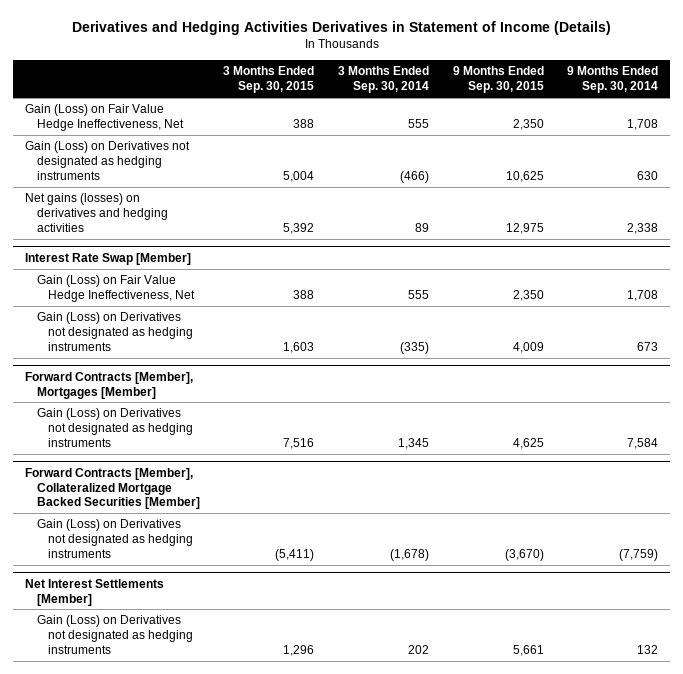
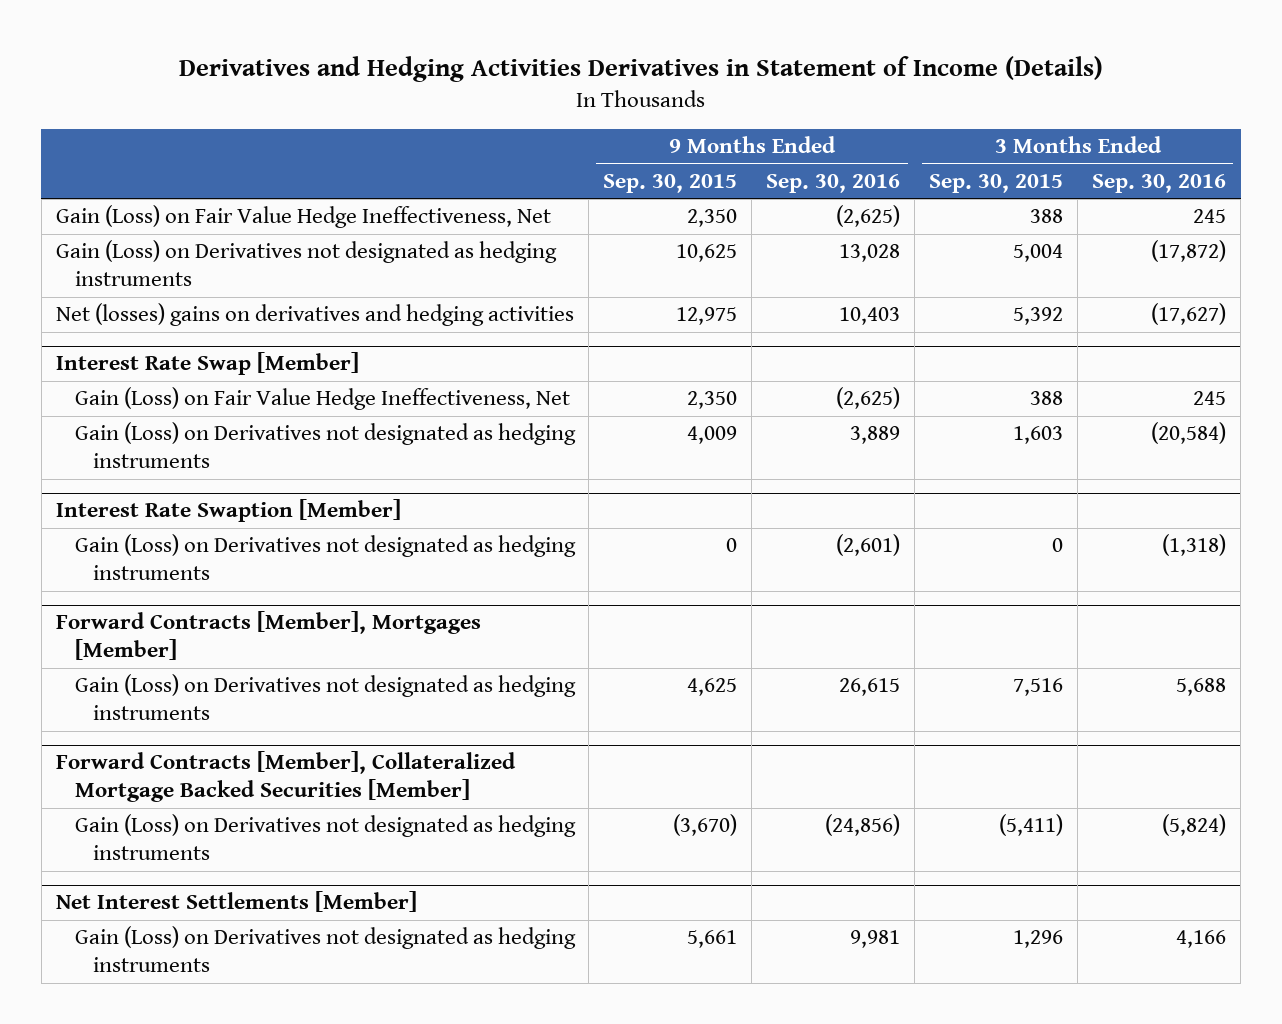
[337,66,429,94] 3 Months Ended Sep. 30, 2014 -> none
[567,66,659,94] 9 Months Ended Sep. 30, 2014 -> none
none -> [766,173,901,193] Sep. 30, 2016
none -> [1092,173,1227,193] Sep. 30, 2016
[24,193,168,233] Net gains (losses) on derivatives and hedging activities -> [55,303,574,327] Net (losses) gains on derivatives and hedging activities
none -> [55,499,401,523] Interest Rate Swaption [Member]
none -> [74,534,576,581] Gain (Loss) on Derivatives not designated as hedging instruments

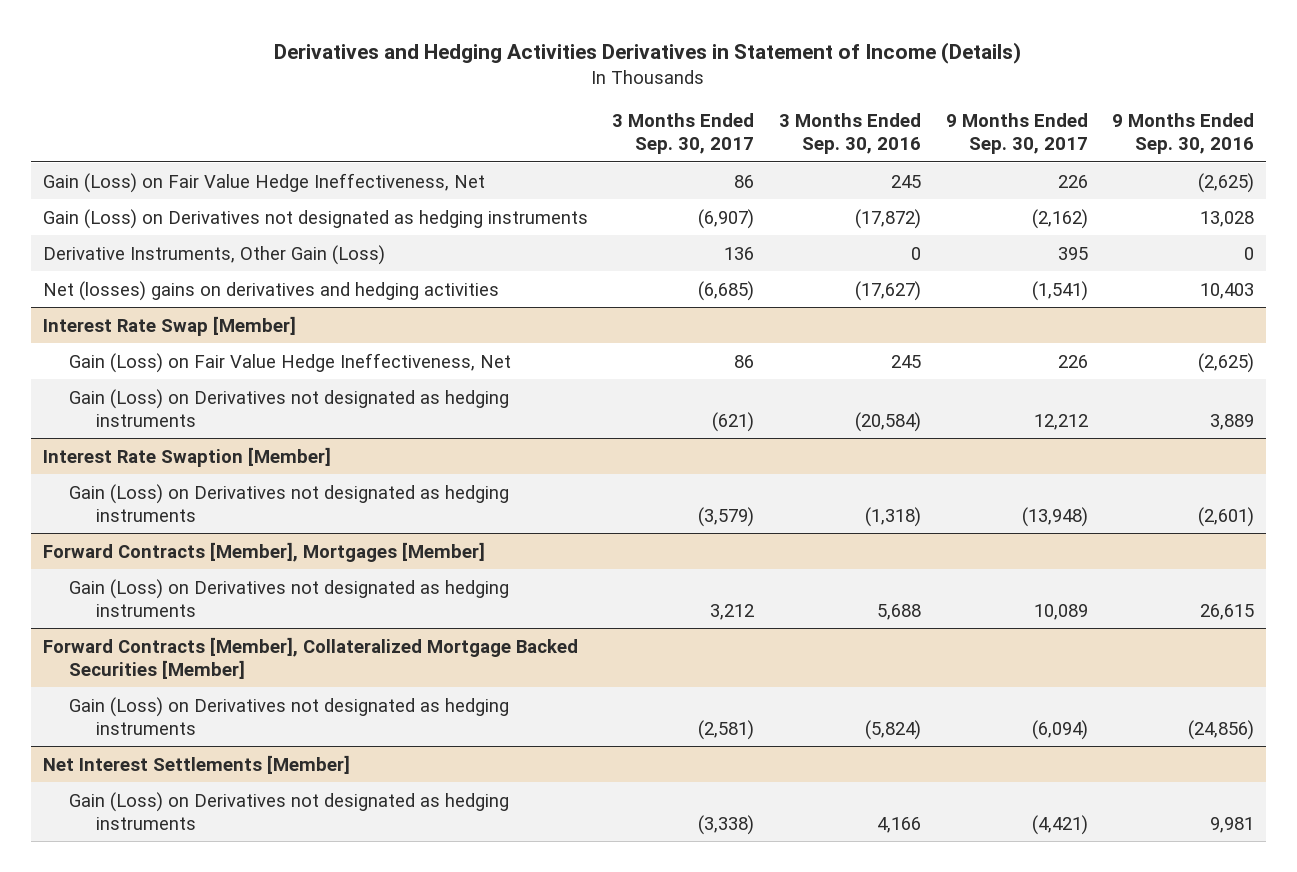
[603,173,738,193] Sep. 30, 2015 -> none
[929,173,1064,193] Sep. 30, 2015 -> none
none -> [612,113,755,155] 3 Months Ended Sep. 30, 2017
none -> [945,113,1088,155] 9 Months Ended Sep. 30, 2017
none -> [42,244,385,265] Derivative Instruments, Other Gain (Loss)

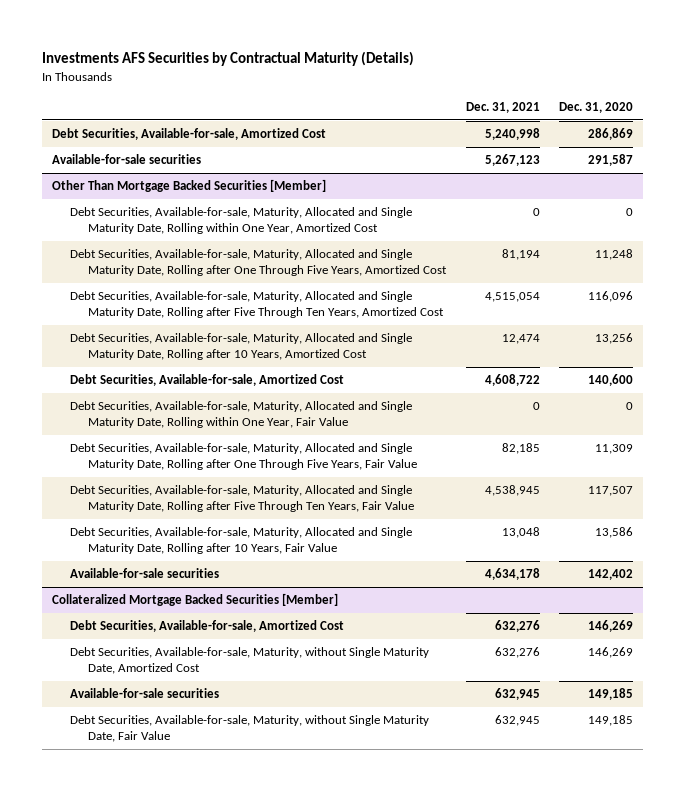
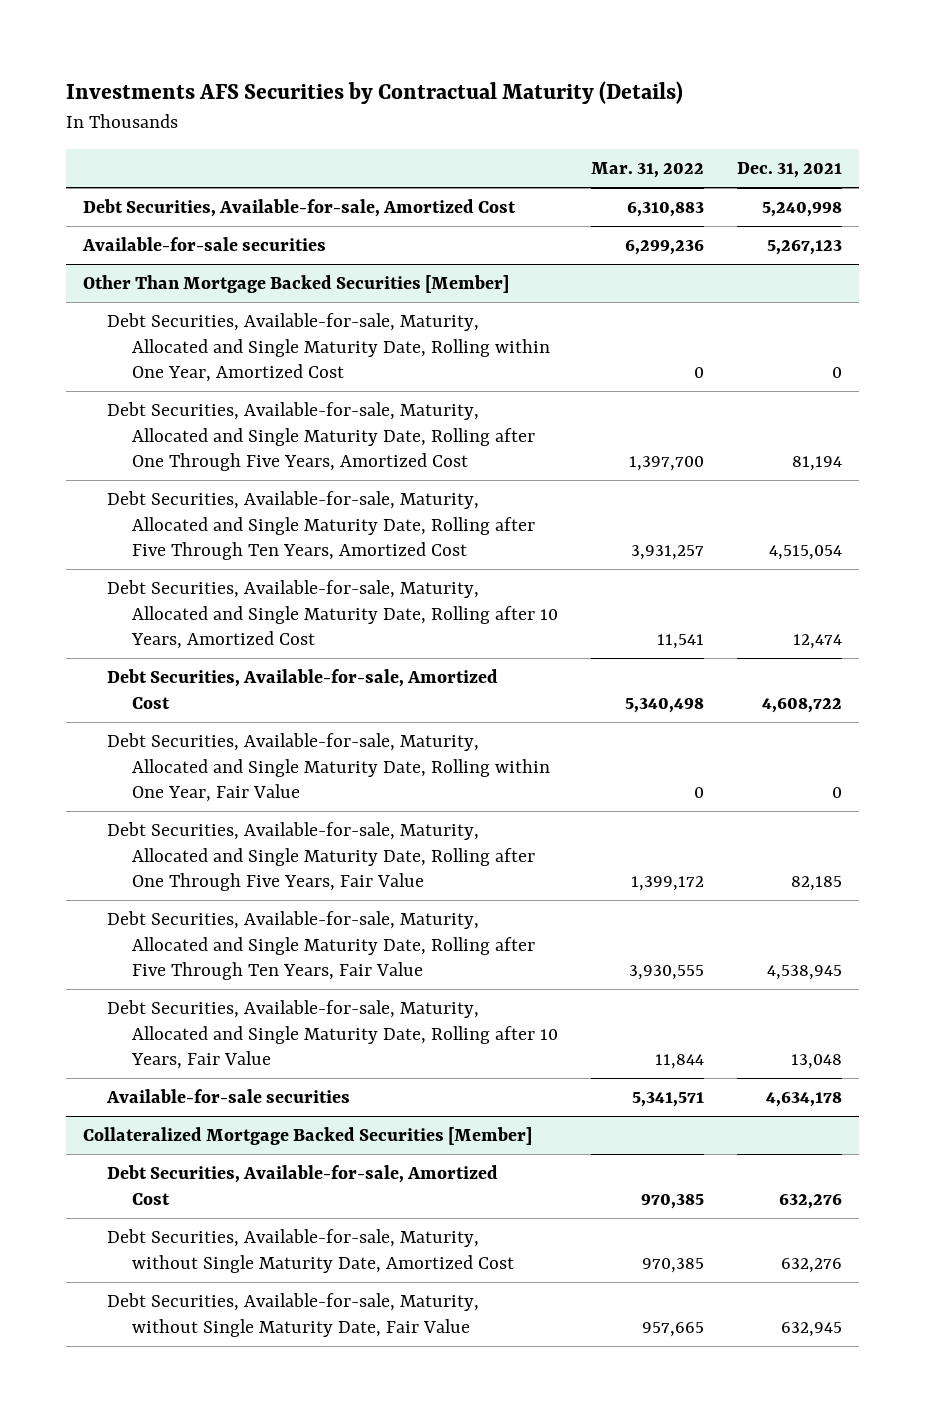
[559,102,634,114] Dec. 31, 2020 -> none
none -> [591,161,705,178] Mar. 31, 2022
[70,688,220,699] Available-for-sale securities -> none

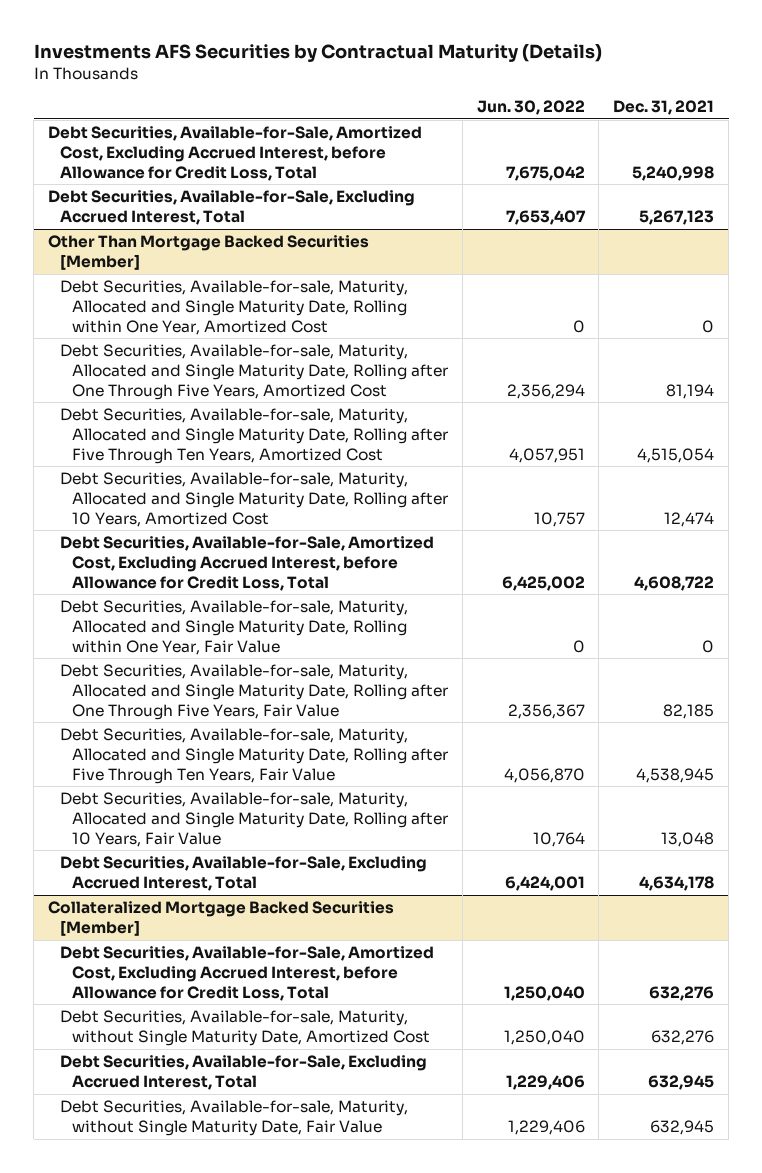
[591,161,705,178] Mar. 31, 2022 -> none
none -> [476,99,585,115] Jun. 30, 2022
[82,199,516,218] Debt Securities, Available-for-sale, Amortized Cost -> [48,125,423,181] Debt Securities, Available-for-Sale, Amortized Cost, Excluding Accrued Interest, before Allowance for Credit Loss, Total
[81,237,326,252] Available-for-sale securities -> [48,189,416,225] Debt Securities, Available-for-Sale, Excluding Accrued Interest, Total
[107,669,499,709] Debt Securities, Available-for-sale, Amortized Cost -> [59,535,434,591] Debt Securities, Available-for-Sale, Amortized Cost, Excluding Accrued Interest, before Allowance for Credit Loss, Total
[106,1089,351,1104] Available-for-sale securities -> [59,855,427,891] Debt Securities, Available-for-Sale, Excluding Accrued Interest, Total
[107,1165,499,1205] Debt Securities, Available-for-sale, Amortized Cost -> [59,945,434,1001] Debt Securities, Available-for-Sale, Amortized Cost, Excluding Accrued Interest, before Allowance for Credit Loss, Total
none -> [59,1054,427,1090] Debt Securities, Available-for-Sale, Excluding Accrued Interest, Total

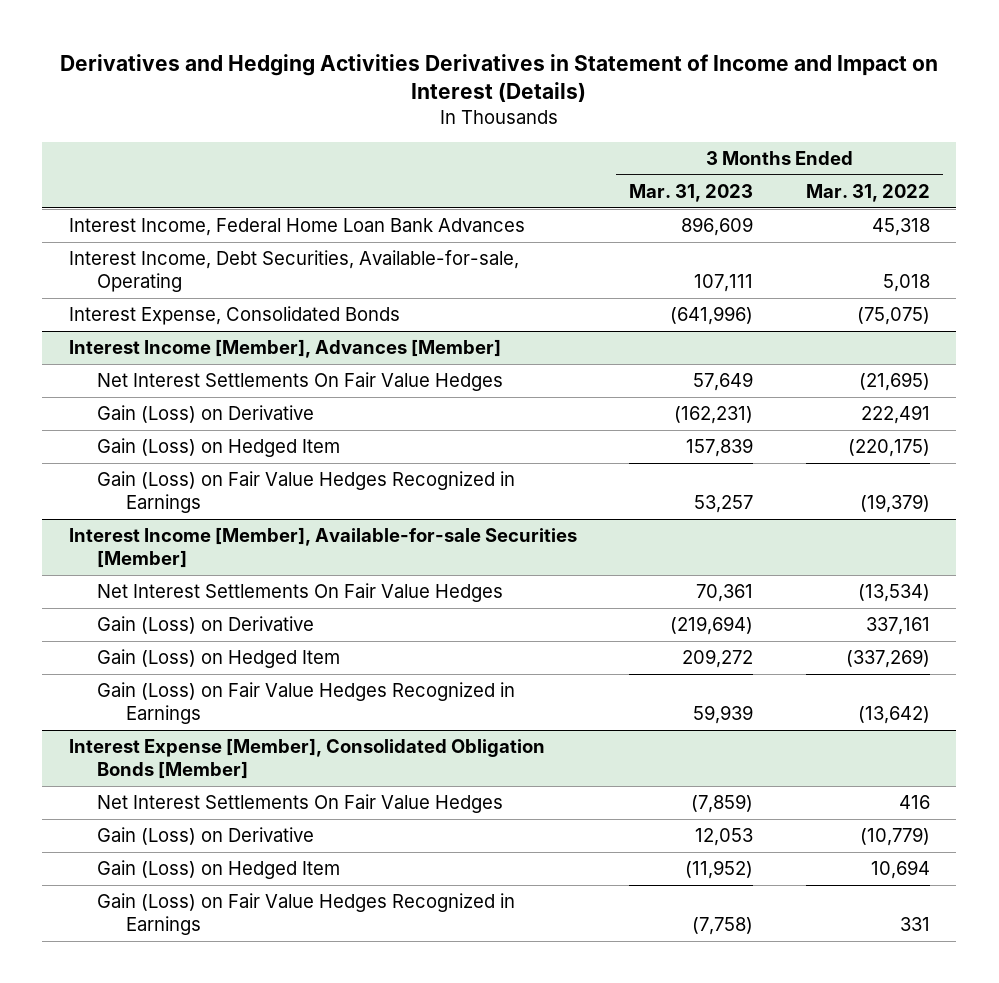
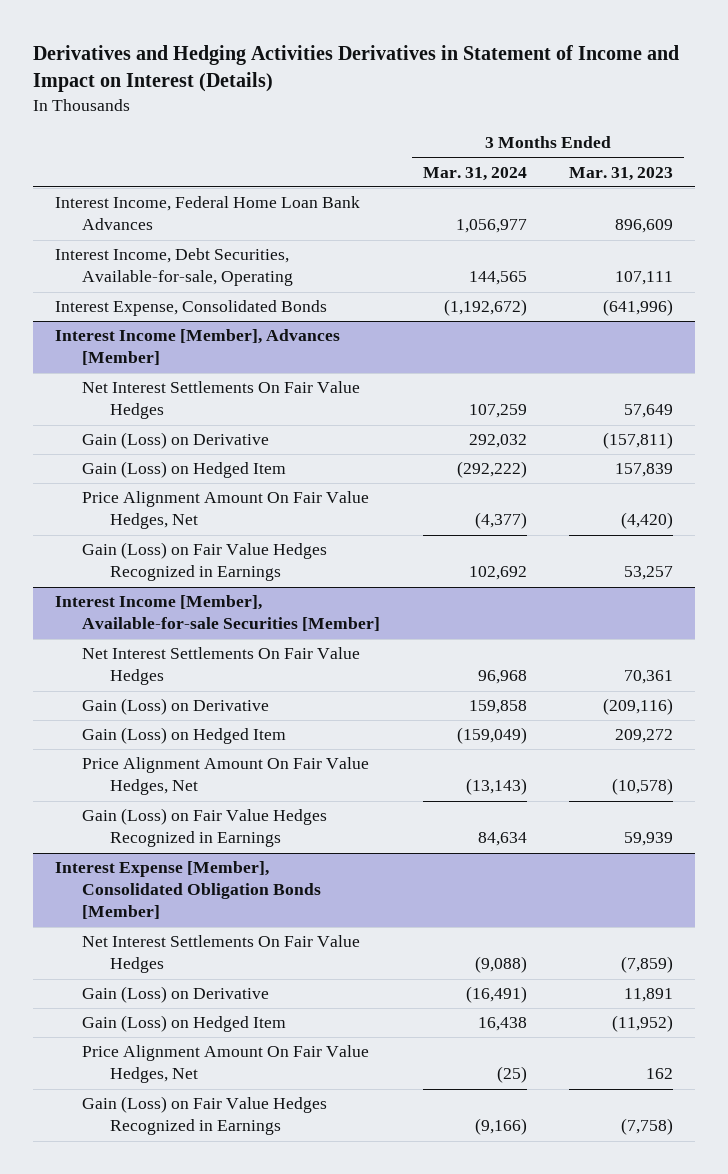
[806,183,931,202] Mar. 31, 2022 -> none
none -> [422,166,527,181] Mar. 31, 2024
[674,406,754,425] (162,231) -> [603,432,674,450] (157,811)
none -> [82,491,370,530] Price Alignment Amount On Fair Value Hedges, Net
[670,616,754,636] (219,694) -> [603,698,674,716] (209,116)
none -> [82,757,370,796] Price Alignment Amount On Fair Value Hedges, Net
[695,828,754,847] 12,053 -> [624,988,674,1003] 11,891
none -> [82,1045,370,1084] Price Alignment Amount On Fair Value Hedges, Net

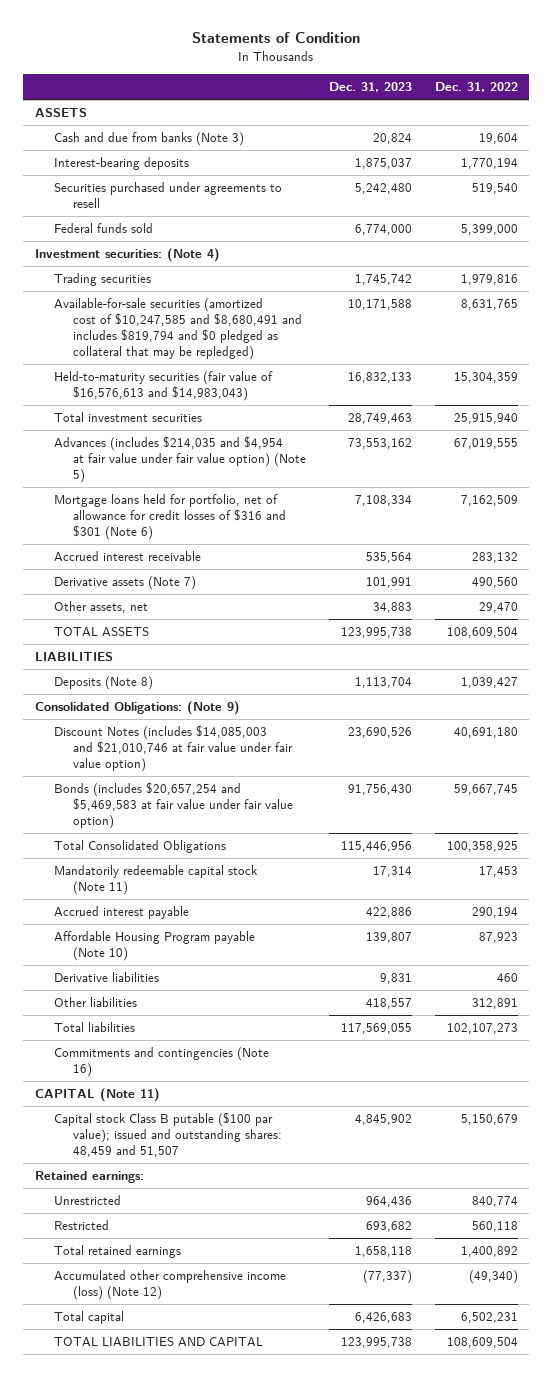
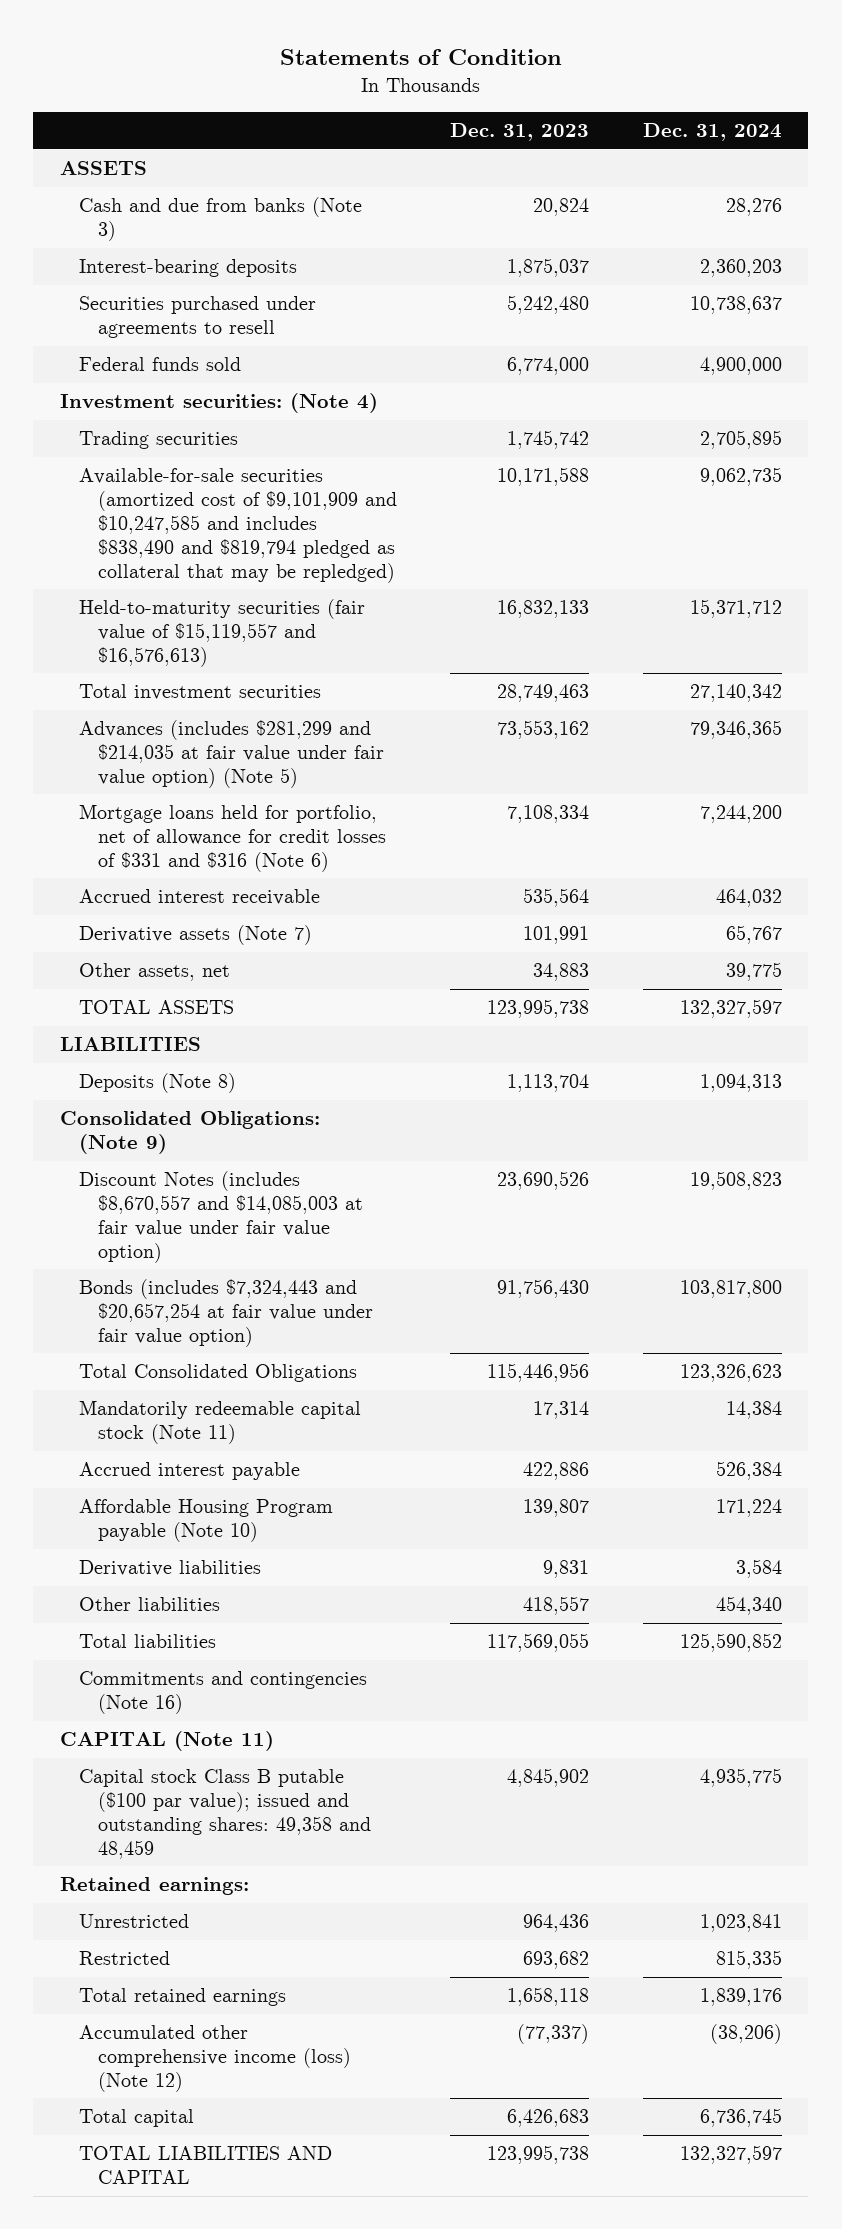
[434,82,518,93] Dec. 31, 2022 -> none
none -> [642,123,782,142] Dec. 31, 2024
[53,298,302,360] Available-for-sale securities (amortized cost of $10,247,585 and $8,680,491 and includes $819,794 and $0 pledged as collateral that may be repledged) -> [79,468,398,583] Available-for-sale securities (amortized cost of $9,101,909 and $10,247,585 and includes $838,490 and $819,794 pledged as collateral that may be repledged)
[53,371,273,402] Held-to-maturity securities (fair value of $16,576,613 and $14,983,043) -> [79,599,366,668] Held-to-maturity securities (fair value of $15,119,557 and $16,576,613)
[53,436,306,484] Advances (includes $214,035 and $4,954 at fair value under fair value option) (Note 5) -> [79,720,385,789] Advances (includes $281,299 and $214,035 at fair value under fair value option) (Note 5)
[53,494,286,541] Mortgage loans held for portfolio, net of allowance for credit losses of $316 and $301 (Note 6) -> [79,804,387,873] Mortgage loans held for portfolio, net of allowance for credit losses of $331 and $316 (Note 6)
[53,725,293,773] Discount Notes (includes $14,085,003 and $21,010,746 at fair value under fair value option) -> [79,1171,364,1263] Discount Notes (includes $8,670,557 and $14,085,003 at fair value under fair value option)
[53,782,293,830] Bonds (includes $20,657,254 and $5,469,583 at fair value under fair value option) -> [79,1279,374,1348] Bonds (includes $7,324,443 and $20,657,254 at fair value under fair value option)
[53,1112,282,1158] Capital stock Class B putable ($100 par value); issued and outstanding shares: 48,459 and 51,507 -> [79,1769,372,1859] Capital stock Class B putable ($100 par value); issued and outstanding shares: 49,358 and 48,459

